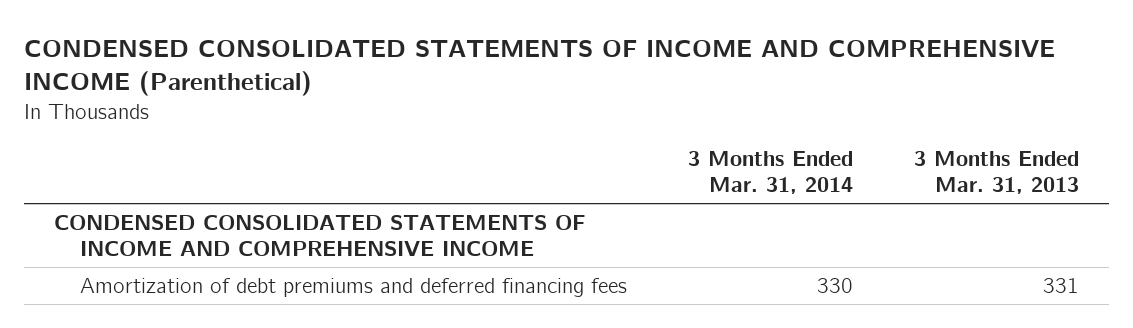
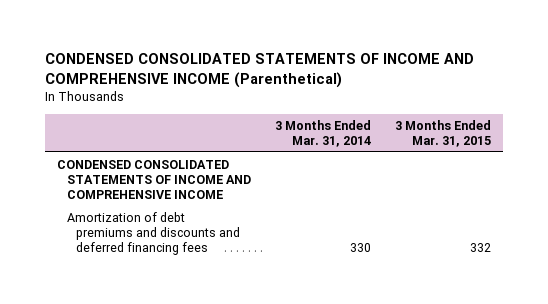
[913,150,1079,195] 3 Months Ended Mar. 31, 2013 -> none
none -> [394,119,491,147] 3 Months Ended Mar. 31, 2015
[80,277,628,297] Amortization of debt premiums and deferred financing fees -> [66,211,241,255] Amortization of debt premiums and discounts and deferred financing fees

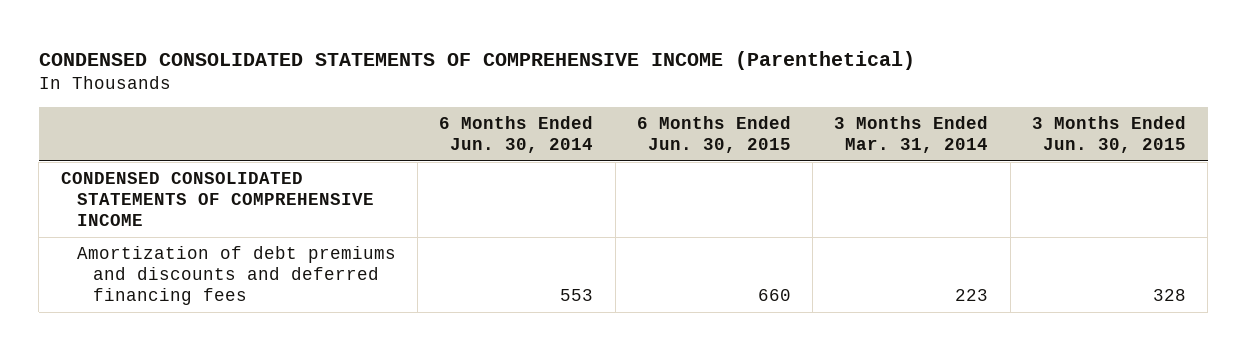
[44,53,474,89] CONDENSED CONSOLIDATED STATEMENTS OF INCOME AND COMPREHENSIVE INCOME (Parenthetical) -> [38,50,915,70] CONDENSED CONSOLIDATED STATEMENTS OF COMPREHENSIVE INCOME (Parenthetical)
[394,119,491,147] 3 Months Ended Mar. 31, 2015 -> none
none -> [439,115,594,153] 6 Months Ended Jun. 30, 2014
none -> [636,115,791,153] 6 Months Ended Jun. 30, 2015
none -> [1031,115,1186,153] 3 Months Ended Jun. 30, 2015
[56,159,251,199] CONDENSED CONSOLIDATED STATEMENTS OF INCOME AND COMPREHENSIVE INCOME -> [60,172,374,227] CONDENSED CONSOLIDATED STATEMENTS OF COMPREHENSIVE INCOME
[349,242,371,252] 330 -> [955,289,989,302] 223

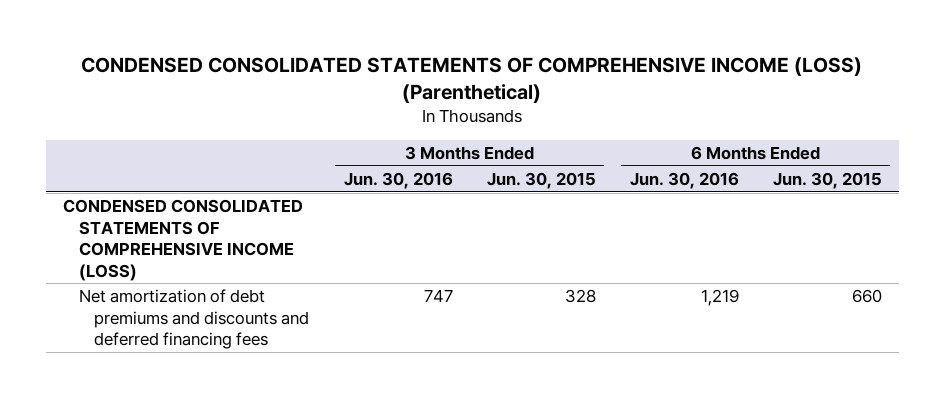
[38,50,915,70] CONDENSED CONSOLIDATED STATEMENTS OF COMPREHENSIVE INCOME (Parenthetical) -> [81,57,863,104] CONDENSED CONSOLIDATED STATEMENTS OF COMPREHENSIVE INCOME (LOSS) (Parenthetical)
[439,115,594,153] 6 Months Ended Jun. 30, 2014 -> none
[834,115,989,153] 3 Months Ended Mar. 31, 2014 -> none
none -> [343,171,453,189] Jun. 30, 2016
none -> [629,171,739,189] Jun. 30, 2016
[60,172,374,227] CONDENSED CONSOLIDATED STATEMENTS OF COMPREHENSIVE INCOME -> [62,199,303,281] CONDENSED CONSOLIDATED STATEMENTS OF COMPREHENSIVE INCOME (LOSS)
[76,246,396,306] Amortization of debt premiums and discounts and deferred financing fees -> [78,289,310,350] Net amortization of debt premiums and discounts and deferred financing fees

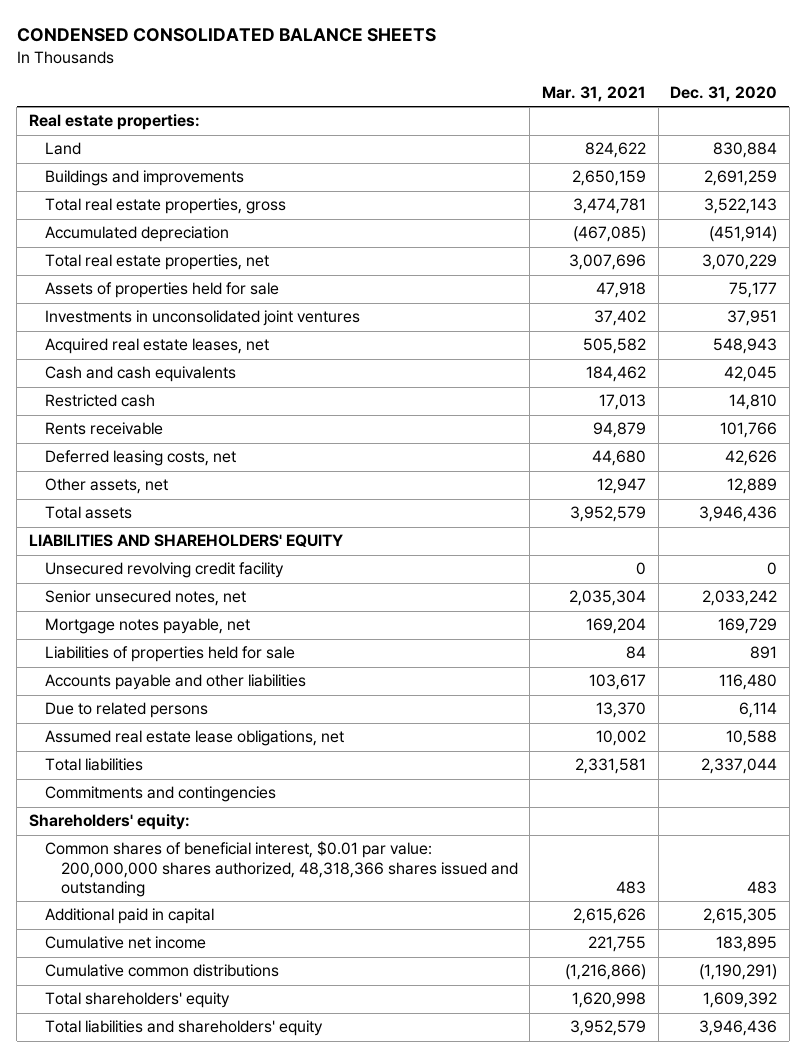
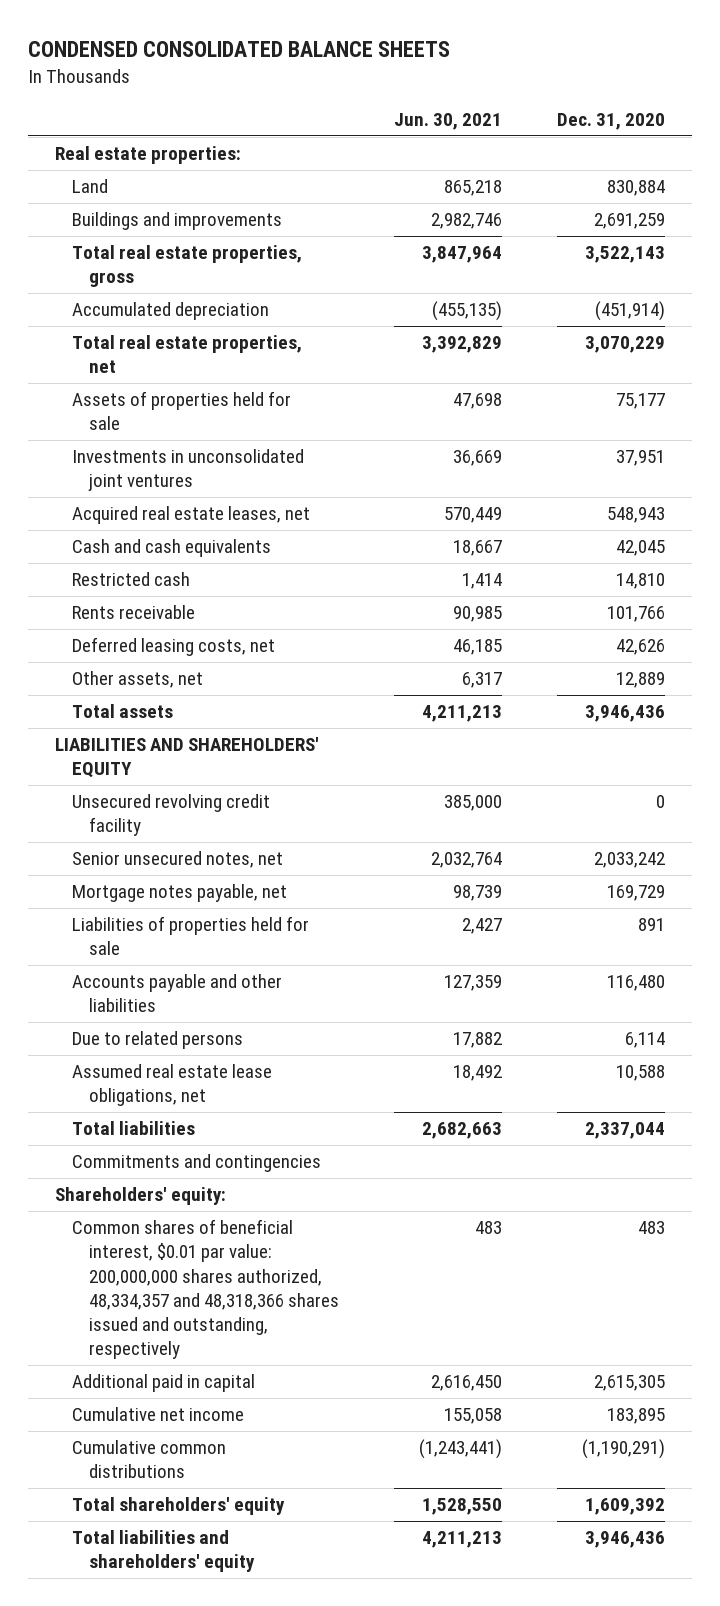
[542,86,647,103] Mar. 31, 2021 -> none
none -> [393,112,502,130] Jun. 30, 2021
[44,841,518,898] Common shares of beneficial interest, $0.01 par value: 200,000,000 shares authorized, 48,318,366 shares issued and outstanding -> [71,1219,339,1359] Common shares of beneficial interest, $0.01 par value: 200,000,000 shares authorized, 48,334,357 and 48,318,366 shares issued and outstanding, respectively

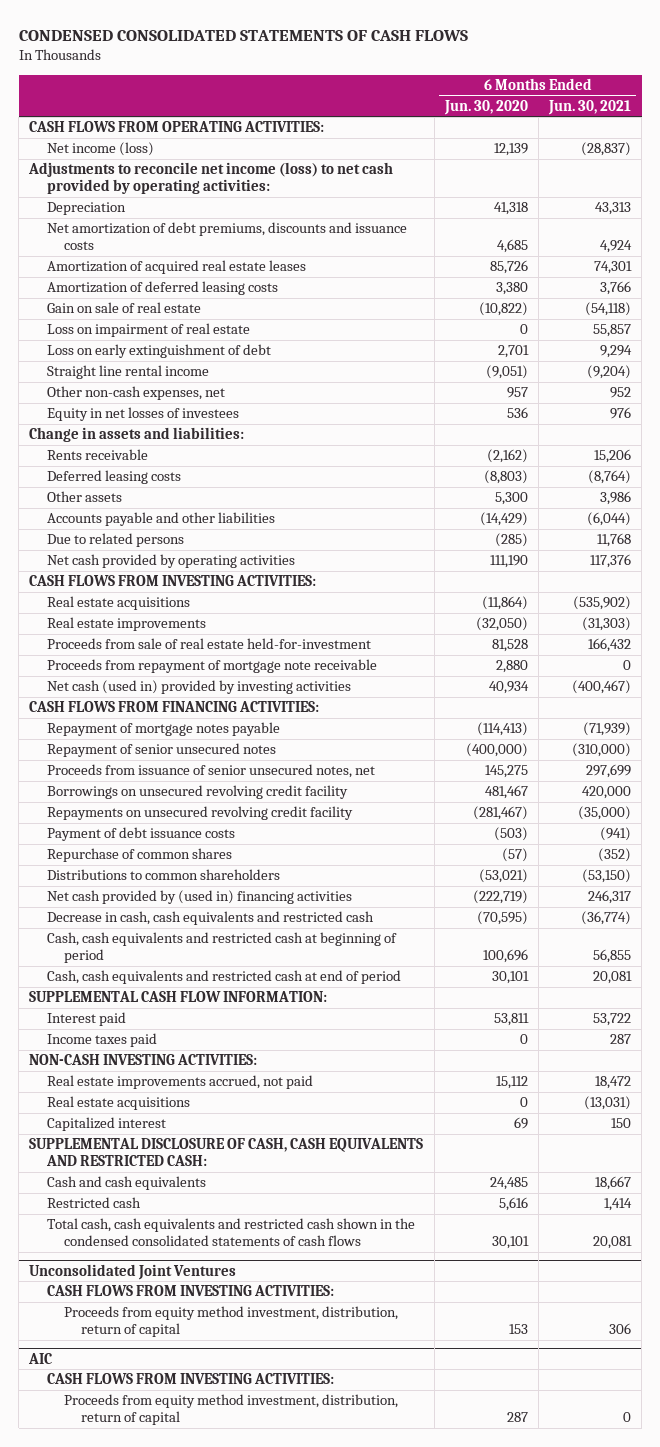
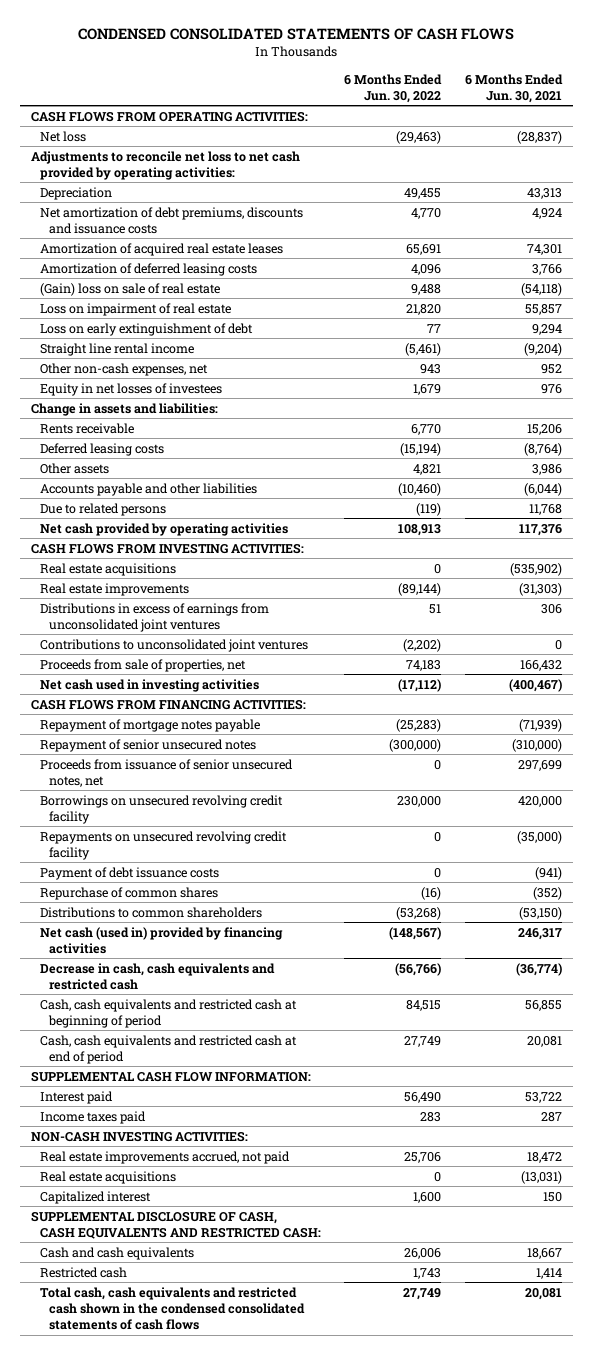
[443,99,528,115] Jun. 30, 2020 -> none
none -> [344,73,443,104] 6 Months Ended Jun. 30, 2022
[46,142,154,157] Net income (loss) -> [40,130,87,142] Net loss
[28,162,394,195] Adjustments to reconcile net income (loss) to net cash provided by operating activities: -> [31,150,301,180] Adjustments to reconcile net loss to net cash provided by operating activities:
[46,302,201,314] Gain on sale of real estate -> [40,282,221,296] (Gain) loss on sale of real estate
[46,659,377,674] Proceeds from repayment of mortgage note receivable -> none
none -> [40,602,270,632] Distributions in excess of earnings from unconsolidated joint ventures
none -> [40,638,309,652] Contributions to unconsolidated joint ventures
[46,638,371,650] Proceeds from sale of real estate held-for-investment -> [40,658,247,672] Proceeds from sale of properties, net
[46,680,351,695] Net cash (used in) provided by investing activities -> [40,678,260,692] Net cash used in investing activities
[46,890,352,905] Net cash provided by (used in) financing activities -> [40,926,284,954] Net cash (used in) provided by financing activities
[29,1263,237,1280] Unconsolidated Joint Ventures -> none
[46,1285,334,1297] CASH FLOWS FROM INVESTING ACTIVITIES: -> none
[63,1306,398,1338] Proceeds from equity method investment, distribution, return of capital -> none
[28,1352,53,1364] AIC -> none
[46,1373,334,1385] CASH FLOWS FROM INVESTING ACTIVITIES: -> none
[63,1394,398,1426] Proceeds from equity method investment, distribution, return of capital -> none

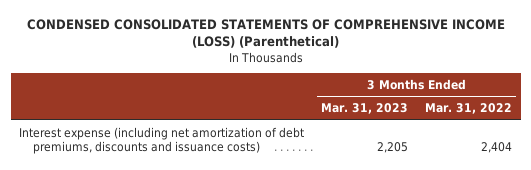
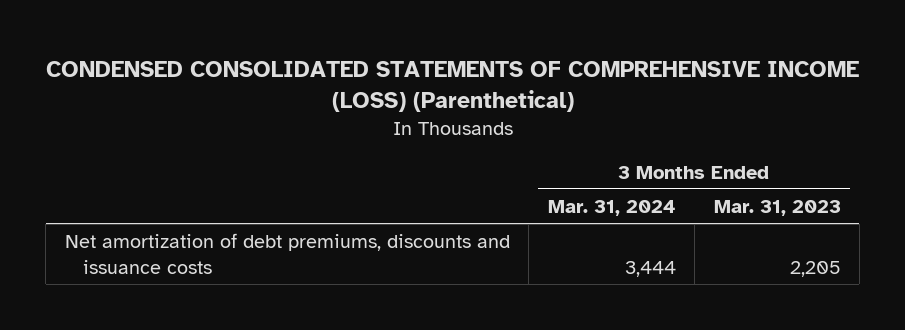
[425,103,513,115] Mar. 31, 2022 -> none
none -> [547,199,676,216] Mar. 31, 2024
[19,126,305,155] Interest expense (including net amortization of debt premiums, discounts and issuance costs) -> [64,232,510,274] Net amortization of debt premiums, discounts and issuance costs

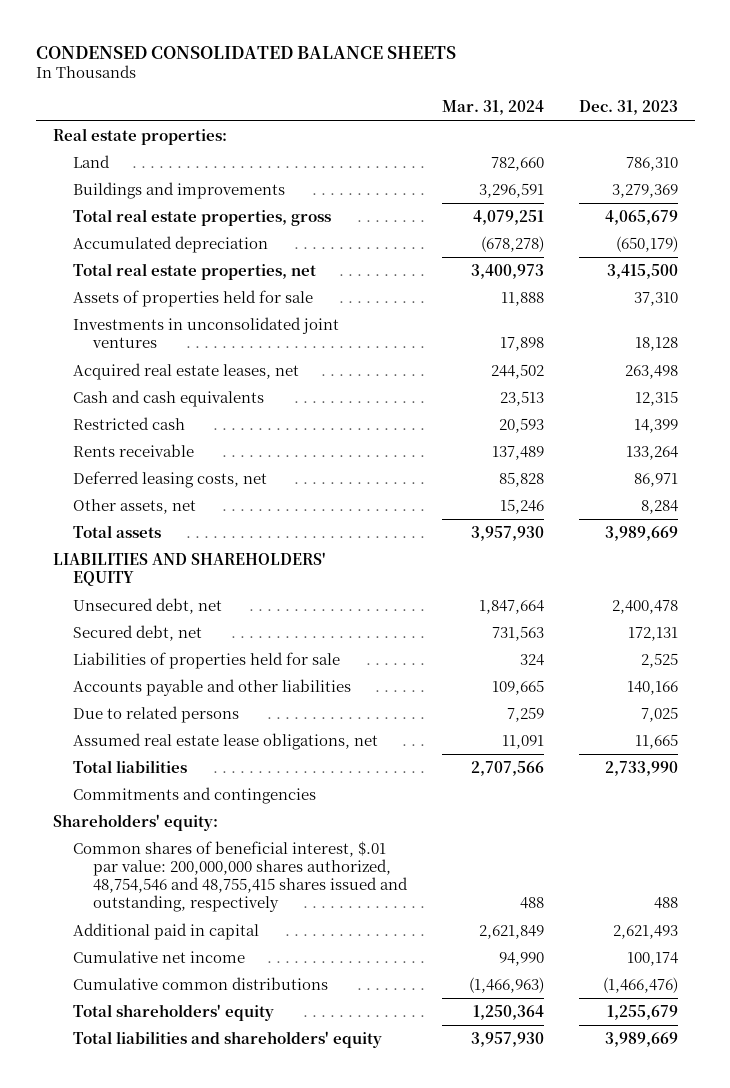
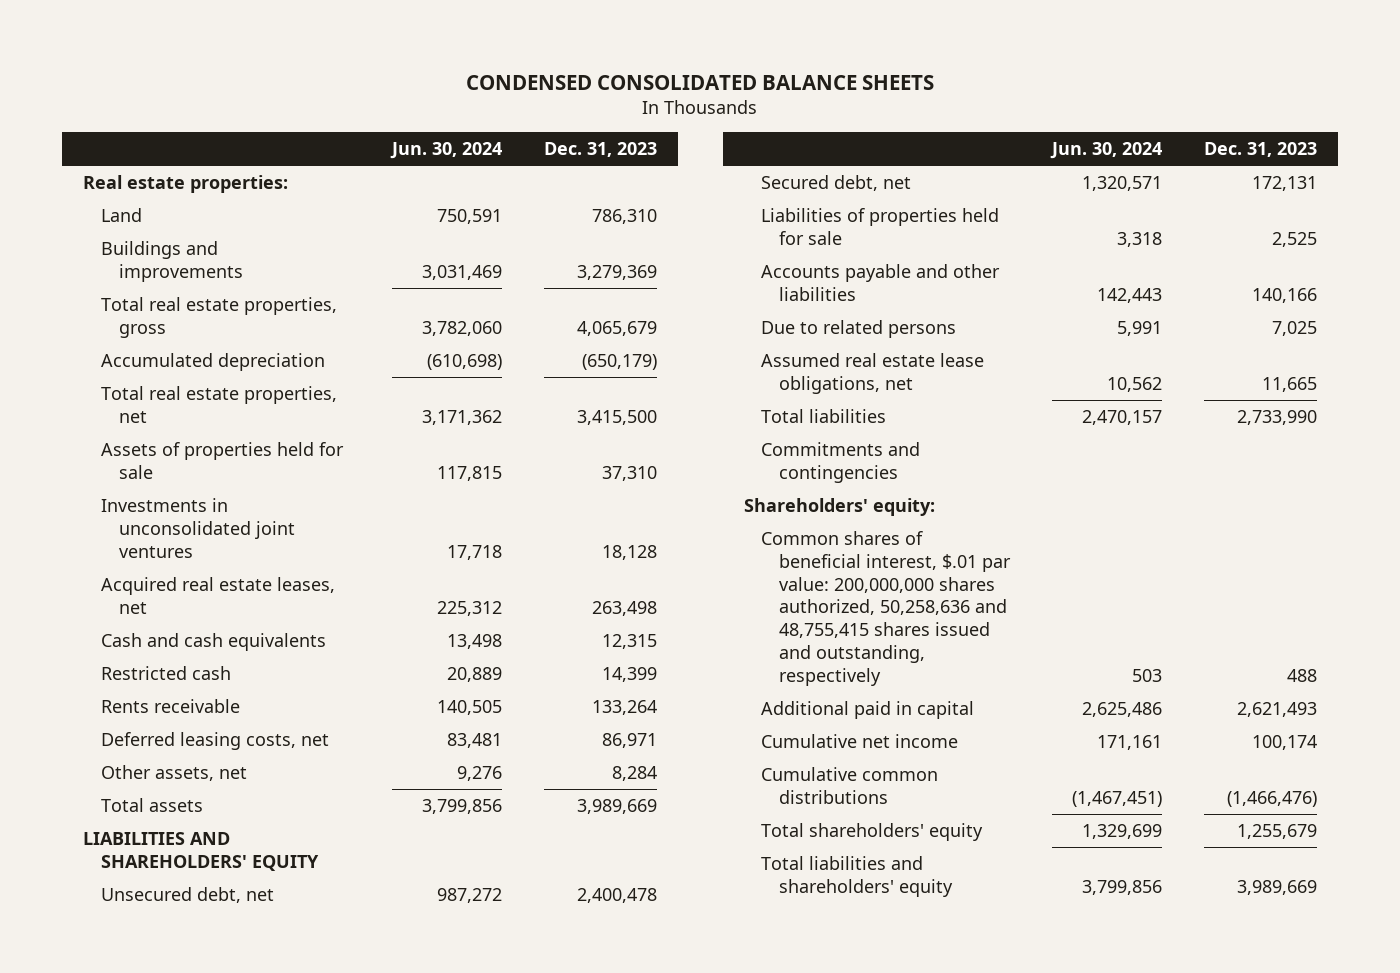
[441,100,544,116] Mar. 31, 2024 -> none
none -> [389,142,502,160] Jun. 30, 2024
[73,841,409,913] Common shares of beneficial interest, $.01 par value: 200,000,000 shares authorized, 48,754,546 and 48,755,415 shares issued and outstanding, respectively -> [761,531,1012,686] Common shares of beneficial interest, $.01 par value: 200,000,000 shares authorized, 50,258,636 and 48,755,415 shares issued and outstanding, respectively

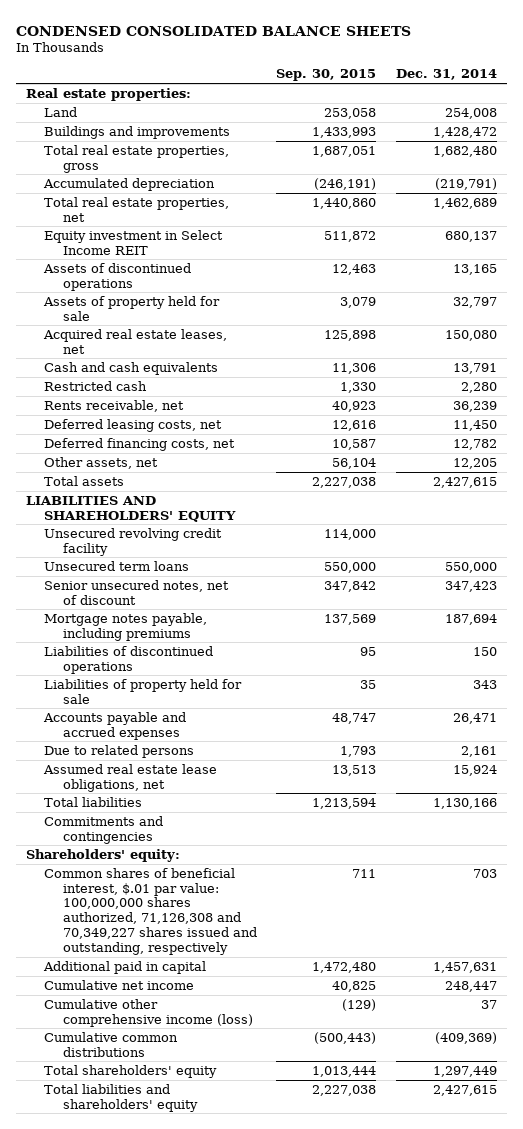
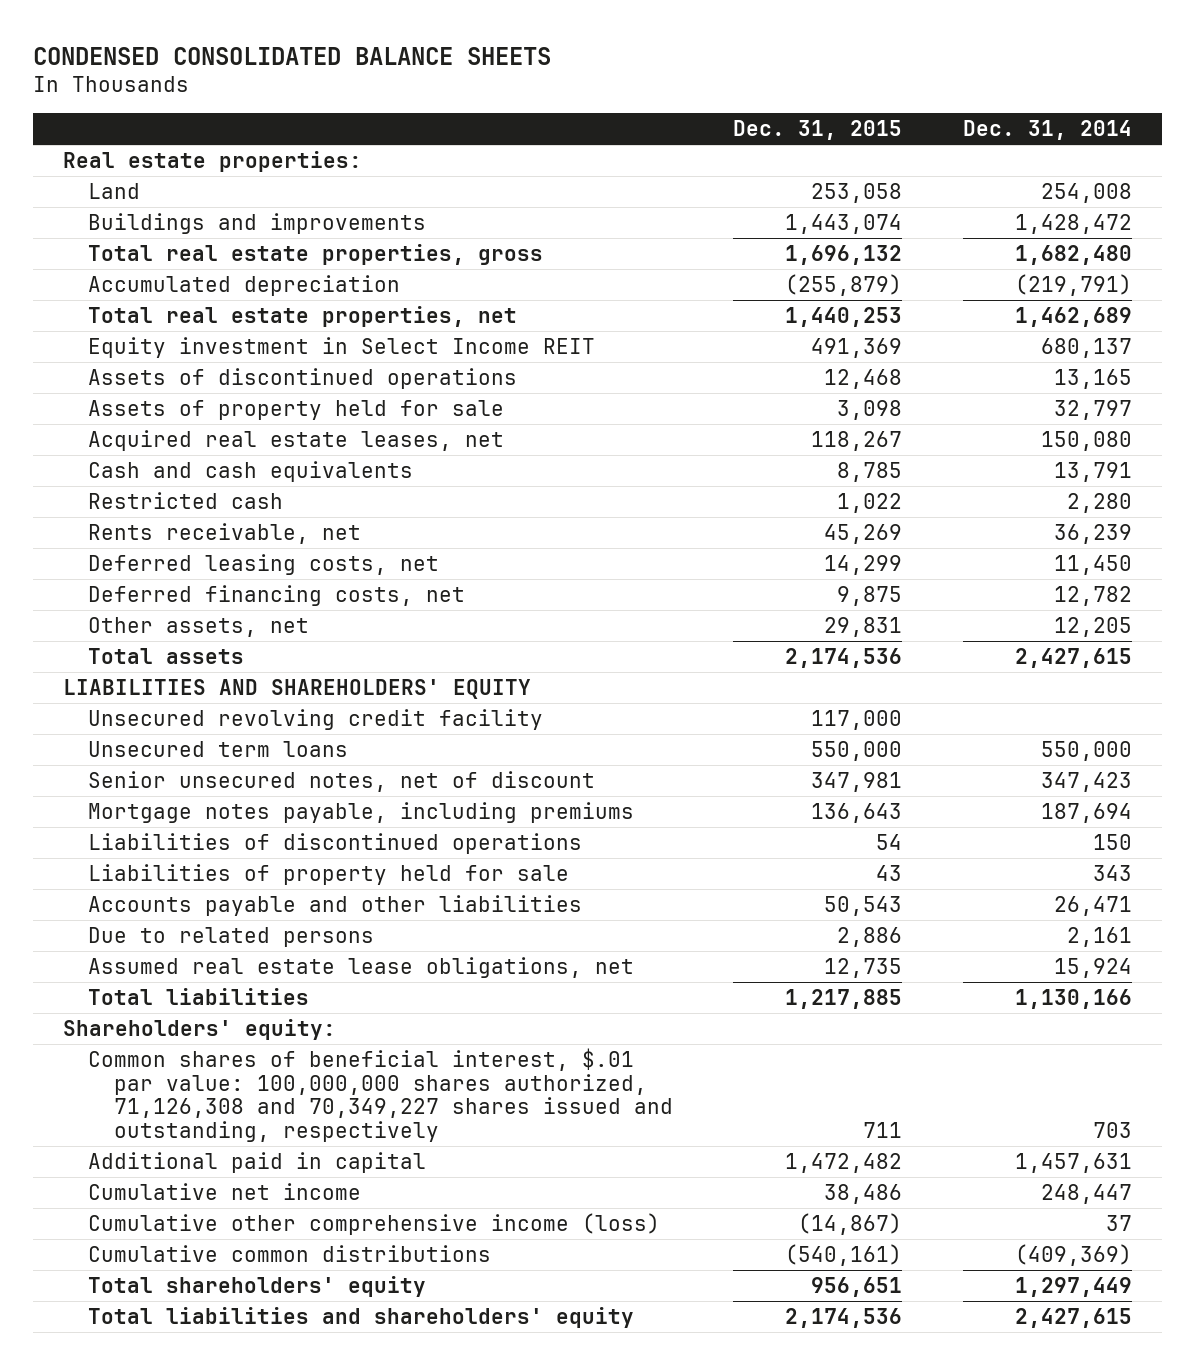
[276,69,377,82] Sep. 30, 2015 -> none
none -> [733,120,903,141] Dec. 31, 2015
[43,711,187,740] Accounts payable and accrued expenses -> [88,895,583,917] Accounts payable and other liabilities
[44,815,164,844] Commitments and contingencies -> none

